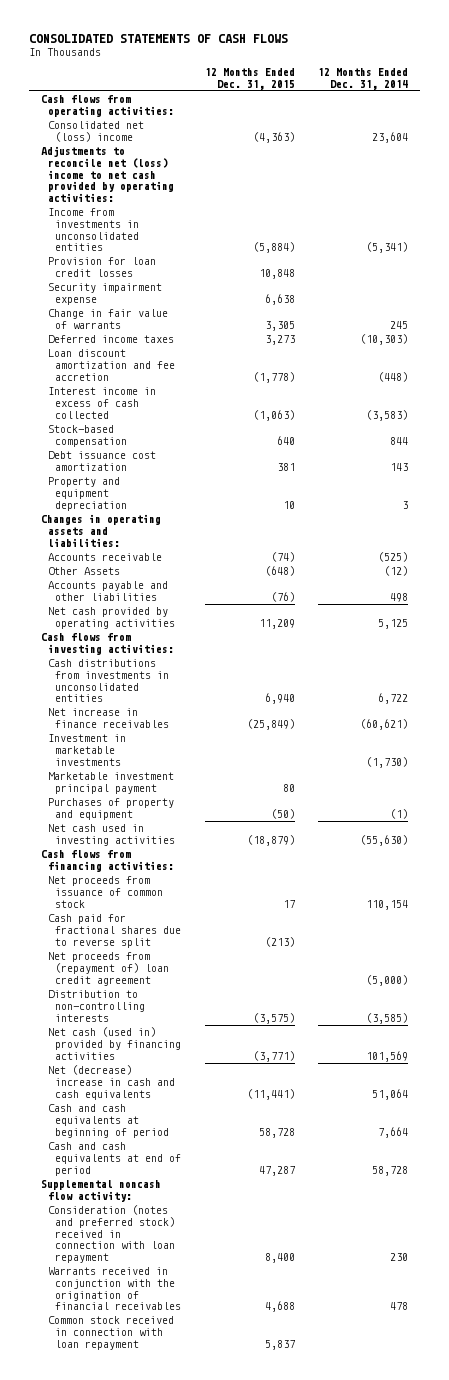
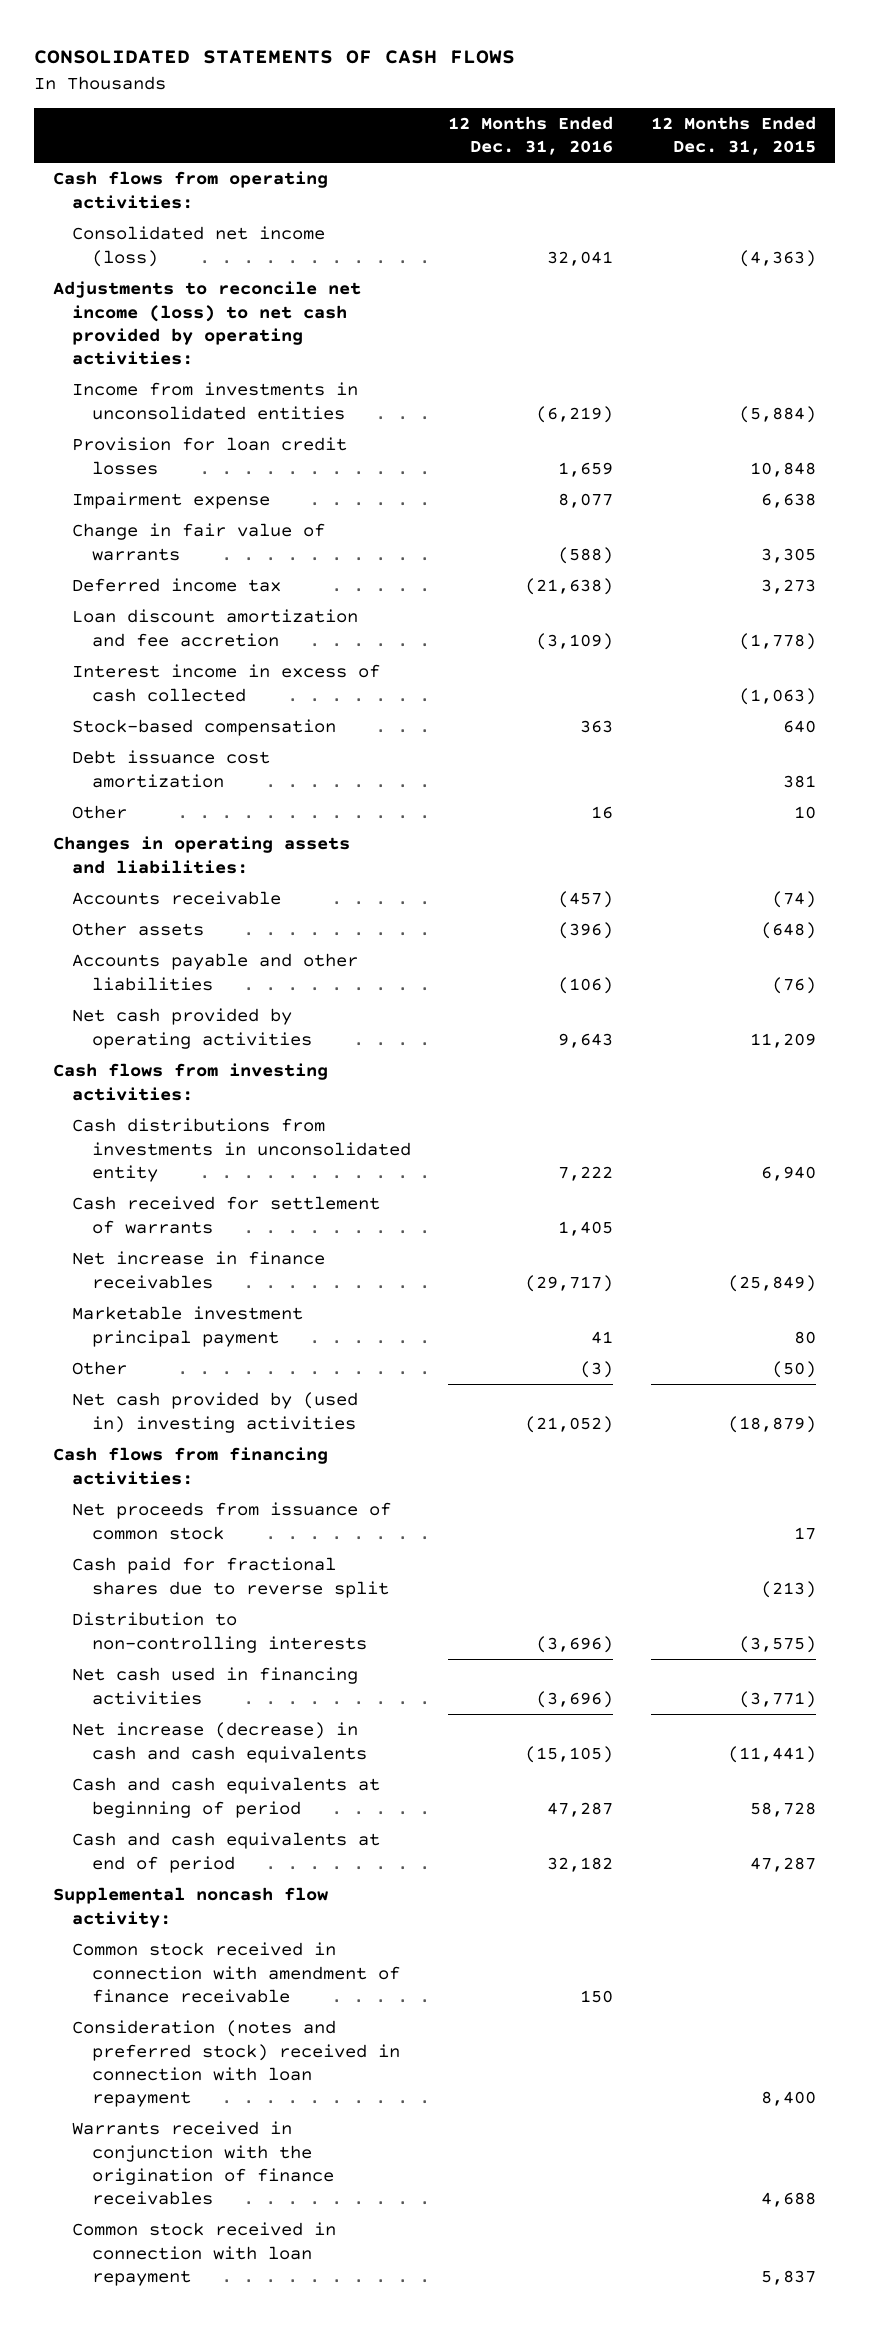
[318,68,409,90] 12 Months Ended Dec. 31, 2014 -> none
none -> [448,115,614,156] 12 Months Ended Dec. 31, 2016
[48,121,145,143] Consolidated net (loss) income -> [72,226,326,267] Consolidated net income (loss)
[41,146,175,203] Adjustments to reconcile net (loss) income to net cash provided by operating activities: -> [53,281,362,366] Adjustments to reconcile net income (loss) to net cash provided by operating activities:
[48,283,163,306] Security impairment expense -> [72,492,271,510] Impairment expense
[48,335,175,344] Deferred income taxes -> [72,578,282,593] Deferred income tax
[48,477,128,511] Property and equipment depreciation -> none
none -> [72,805,128,820] Other
[48,567,121,576] Other Assets -> [72,922,205,937] Other assets
[48,659,170,703] Cash distributions from investments in unconsolidated entities -> [72,1118,411,1182] Cash distributions from investments in unconsolidated entity
none -> [72,1196,381,1234] Cash received for settlement of warrants
[48,734,127,766] Investment in marketable investments -> none
[48,798,175,821] Purchases of property and equipment -> none
none -> [72,1361,128,1376] Other
[48,824,176,847] Net cash used in investing activities -> [72,1392,359,1433] Net cash provided by (used in) investing activities
[48,952,170,986] Net proceeds from (repayment of) loan credit agreement -> none
[48,1027,182,1060] Net cash (used in) provided by financing activities -> [72,1667,359,1705] Net cash used in financing activities
[48,1065,176,1100] Net (decrease) increase in cash and cash equivalents -> [72,1722,367,1763] Net increase (decrease) in cash and cash equivalents
none -> [72,1942,400,2003] Common stock received in connection with amendment of finance receivable
[48,1267,182,1311] Warrants received in conjunction with the origination of financial receivables -> [72,2121,334,2206] Warrants received in conjunction with the origination of finance receivables

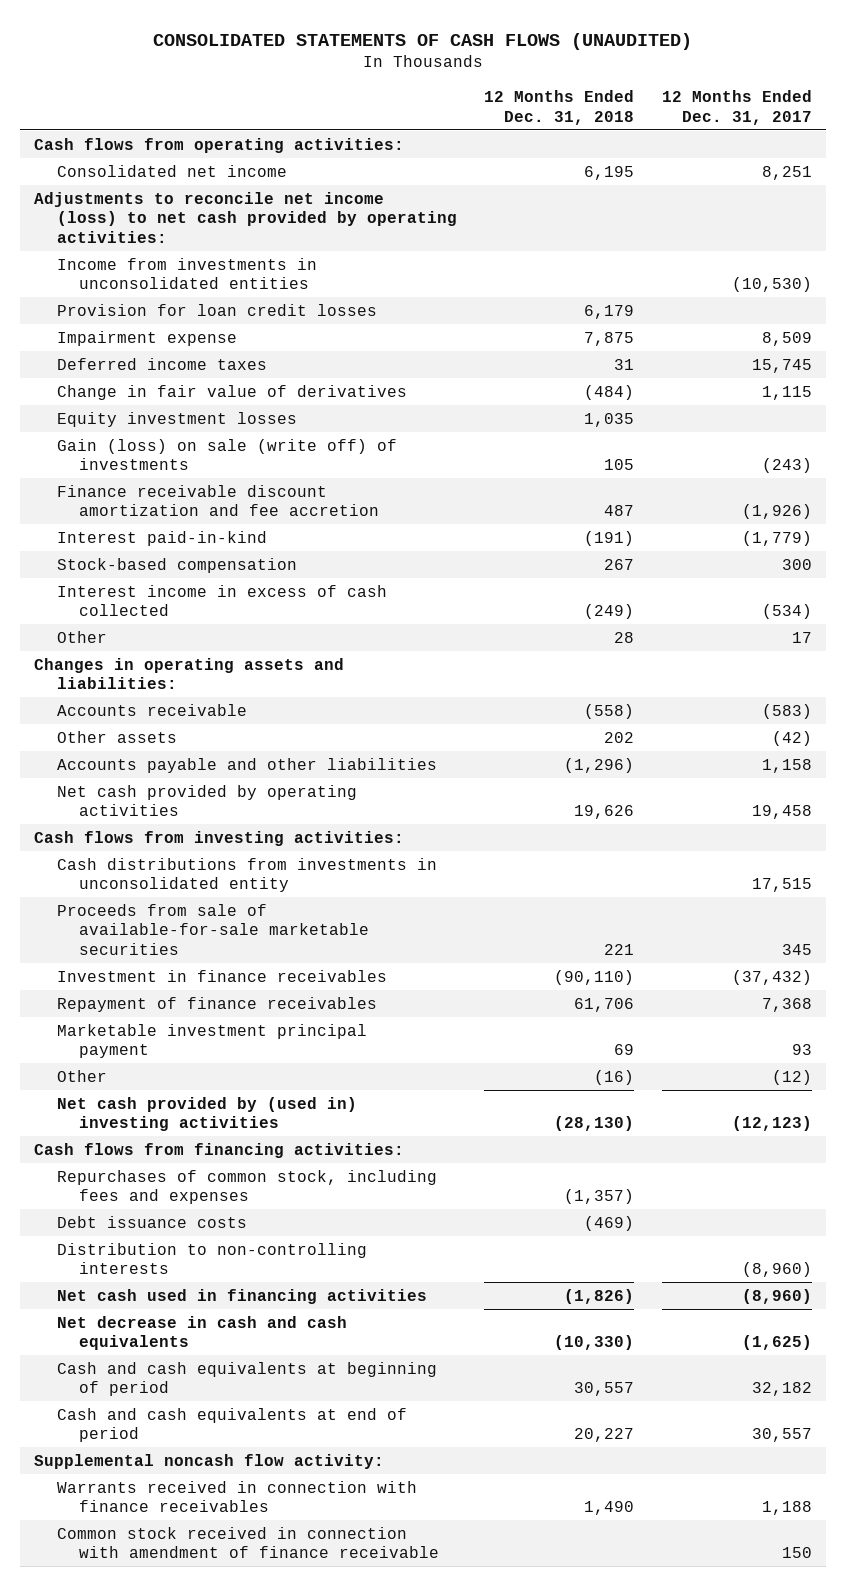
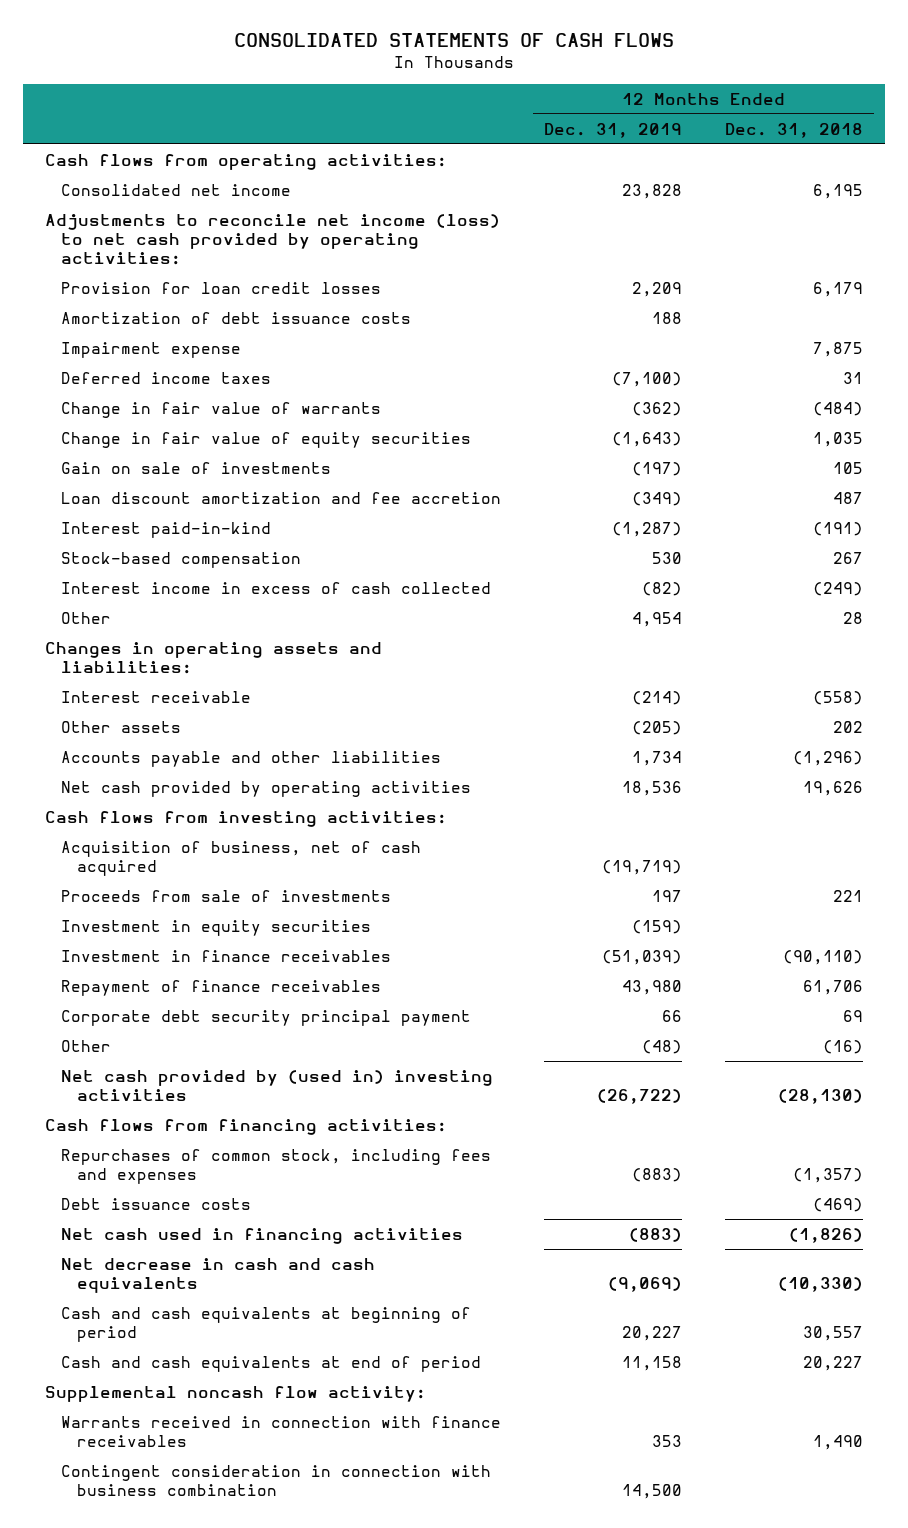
[153,32,693,50] CONSOLIDATED STATEMENTS OF CASH FLOWS (UNAUDITED) -> [233,33,674,48] CONSOLIDATED STATEMENTS OF CASH FLOWS
[662,90,813,125] 12 Months Ended Dec. 31, 2017 -> none
none -> [544,122,683,138] Dec. 31, 2019
[56,257,317,290] Income from investments in unconsolidated entities -> none
none -> [61,311,412,324] Amortization of debt issuance costs
[56,384,407,400] Change in fair value of derivatives -> [61,401,382,418] Change in fair value of warrants
[56,411,297,427] Equity investment losses -> [61,431,472,448] Change in fair value of equity securities
[56,438,397,471] Gain (loss) on sale (write off) of investments -> [61,461,332,474] Gain on sale of investments
[56,484,380,517] Finance receivable discount amortization and fee accretion -> [61,491,502,504] Loan discount amortization and fee accretion
[56,703,247,716] Accounts receivable -> [61,690,252,703] Interest receivable
[56,857,437,893] Cash distributions from investments in unconsolidated entity -> none
none -> [61,840,422,876] Acquisition of business, net of cash acquired
[56,903,370,955] Proceeds from sale of available-for-sale marketable securities -> [61,889,392,902] Proceeds from sale of investments
none -> [61,919,372,936] Investment in equity securities
[56,1023,367,1059] Marketable investment principal payment -> [61,1009,472,1026] Corporate debt security principal payment
[56,1242,367,1275] Distribution to non-controlling interests -> none
[56,1526,440,1559] Common stock received in connection with amendment of finance receivable -> none
none -> [61,1464,492,1496] Contingent consideration in connection with business combination

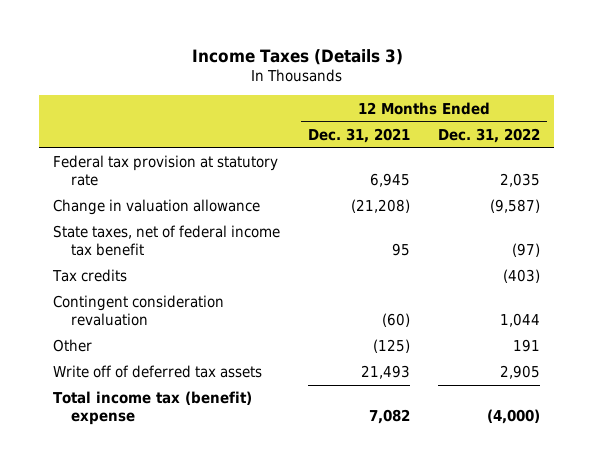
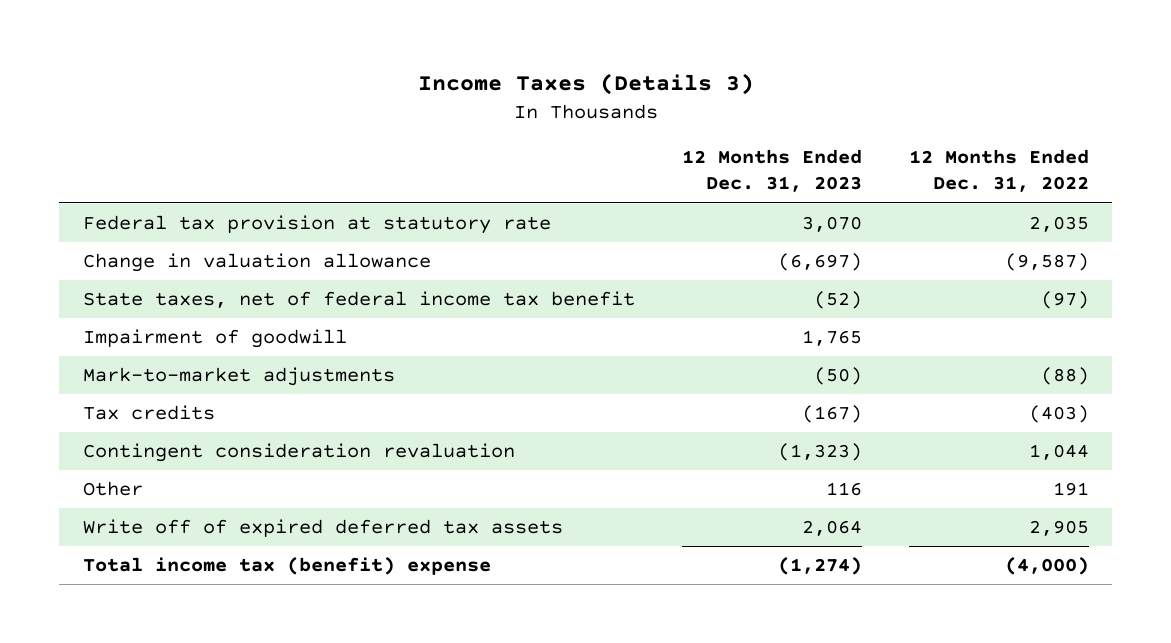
[308,128,411,144] Dec. 31, 2021 -> none
none -> [681,149,862,193] 12 Months Ended Dec. 31, 2023
none -> [82,329,347,349] Impairment of goodwill
none -> [82,367,395,387] Mark-to-market adjustments
[53,365,263,379] Write off of deferred tax assets -> [82,519,563,538] Write off of expired deferred tax assets

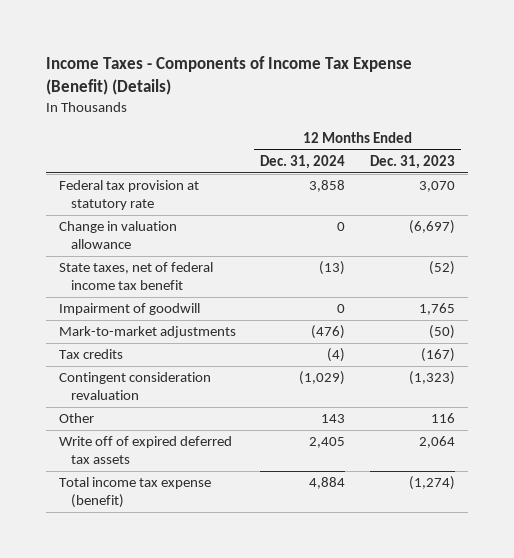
[417,73,754,96] Income Taxes (Details 3) -> [46,55,413,95] Income Taxes - Components of Income Tax Expense (Benefit) (Details)
[908,149,1089,193] 12 Months Ended Dec. 31, 2022 -> none
none -> [260,155,346,170] Dec. 31, 2024
[82,557,491,576] Total income tax (benefit) expense -> [58,477,211,508] Total income tax expense (benefit)

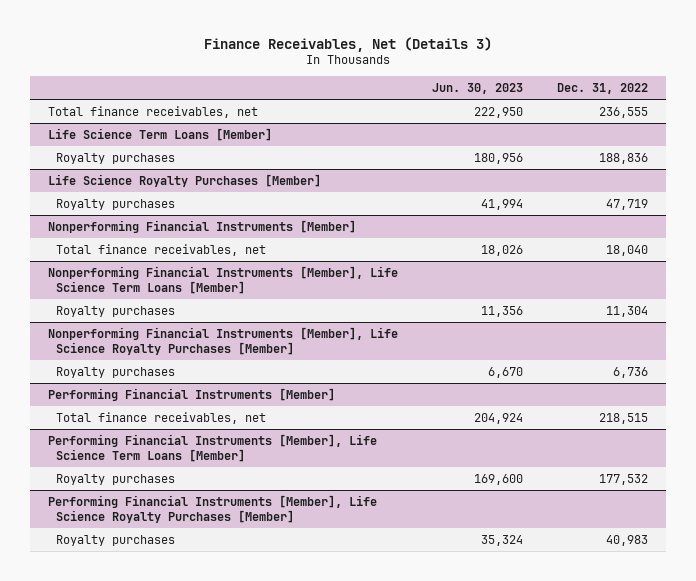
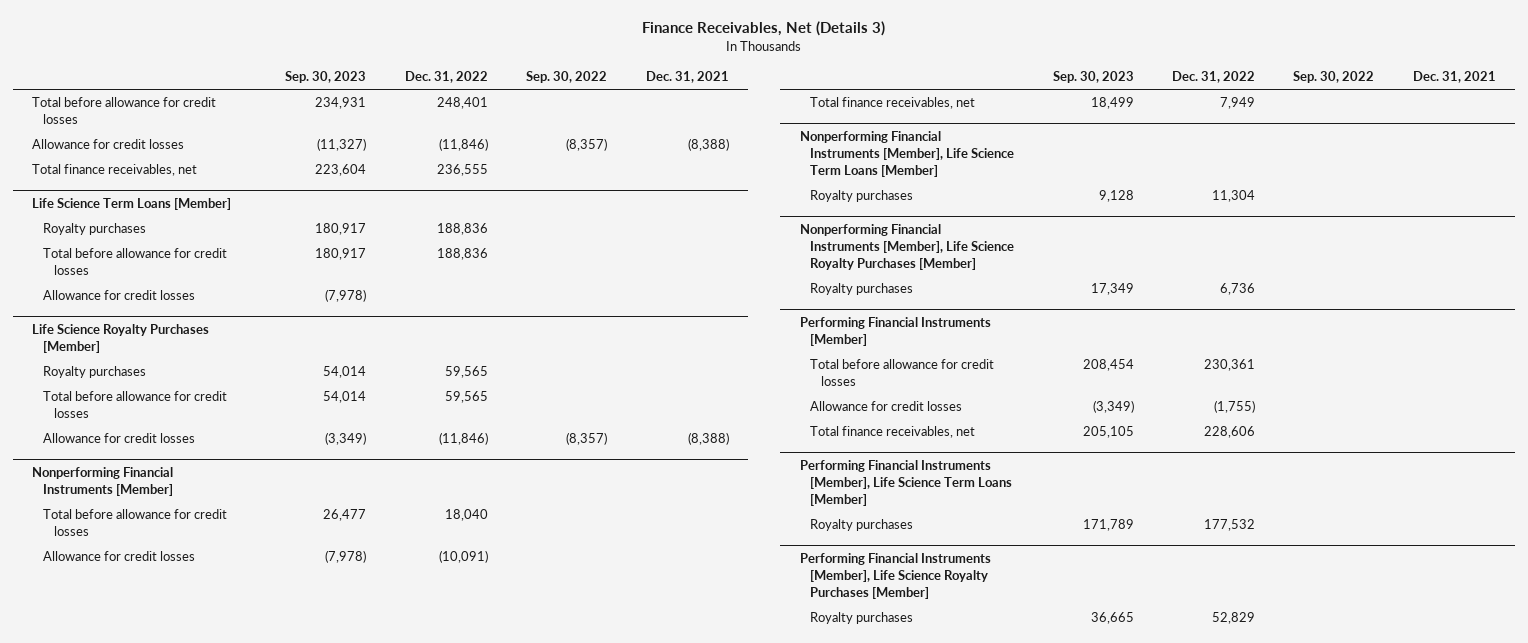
[431,82,523,94] Jun. 30, 2023 -> none
none -> [285,71,367,84] Sep. 30, 2023
none -> [526,71,608,84] Sep. 30, 2022
none -> [645,71,729,84] Dec. 31, 2021
none -> [32,97,217,125] Total before allowance for credit losses
none -> [32,139,185,150] Allowance for credit losses
none -> [43,248,228,276] Total before allowance for credit losses
none -> [43,290,196,301] Allowance for credit losses
[606,198,649,210] 47,719 -> [444,366,488,379] 59,565
none -> [43,391,228,419] Total before allowance for credit losses
none -> [43,433,196,444] Allowance for credit losses
none -> [43,509,228,537] Total before allowance for credit losses
none -> [43,551,196,562] Allowance for credit losses
[606,244,649,256] 18,040 -> [1219,97,1255,110] 7,949
none -> [810,359,995,387] Total before allowance for credit losses
none -> [810,401,963,412] Allowance for credit losses
[599,412,649,424] 218,515 -> [1203,426,1255,439] 228,606
[606,534,649,546] 40,983 -> [1211,612,1255,625] 52,829

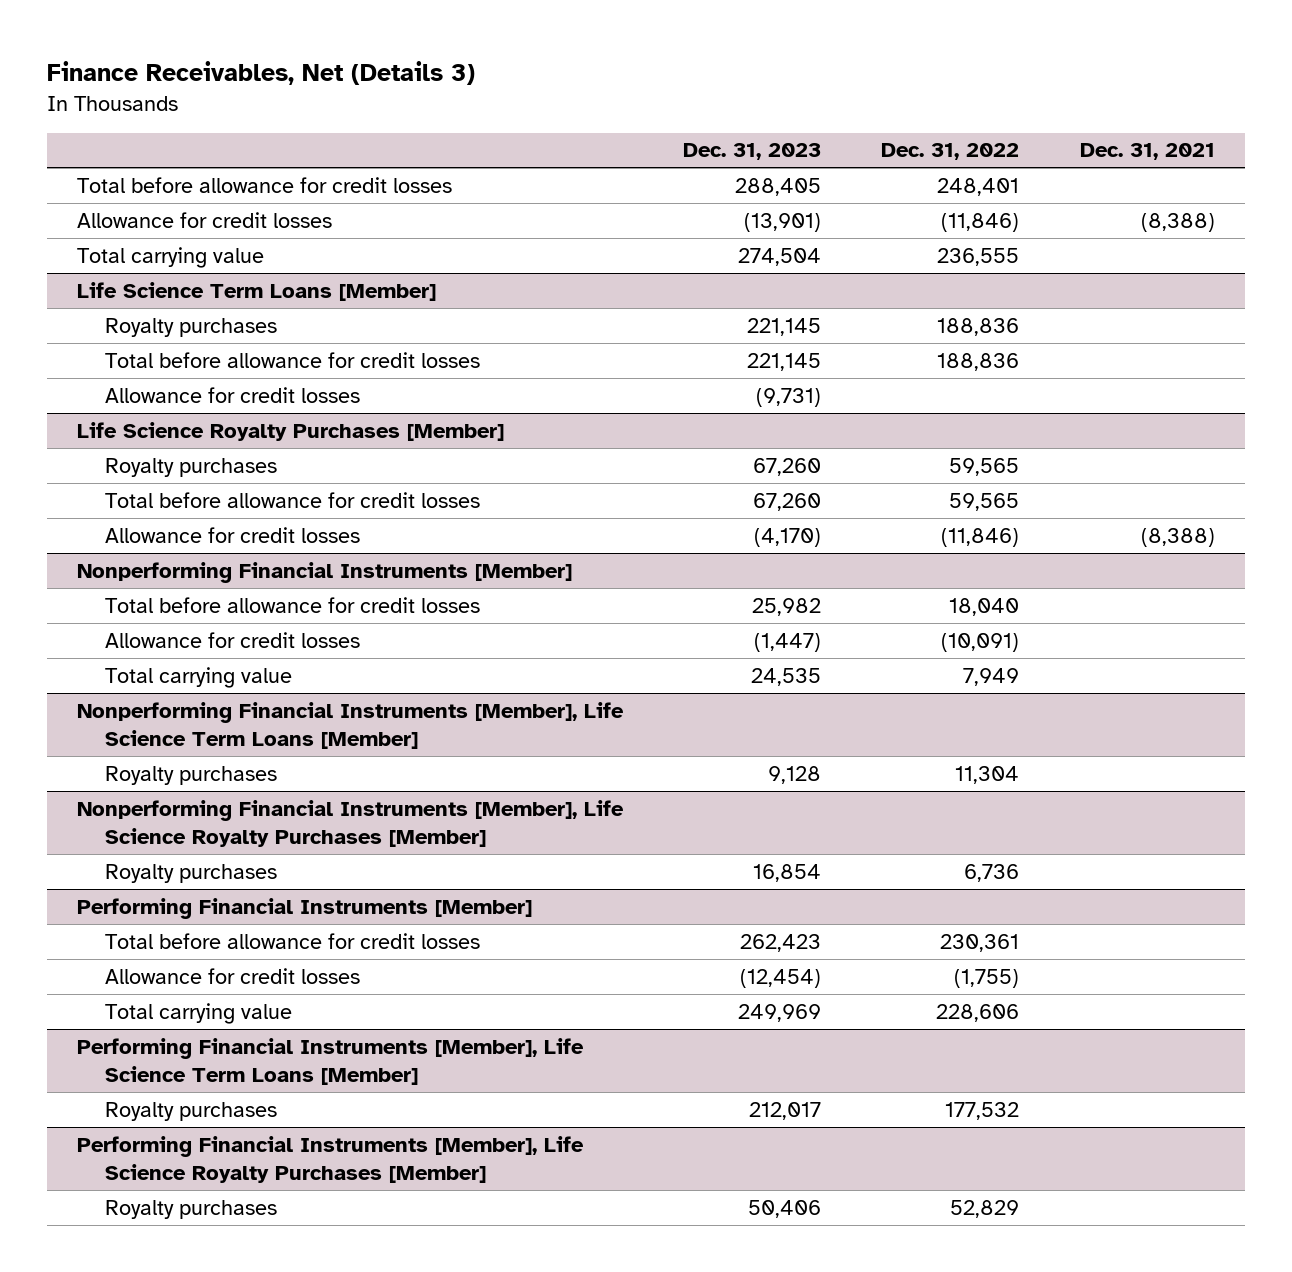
[285,71,367,84] Sep. 30, 2023 -> none
[526,71,608,84] Sep. 30, 2022 -> none
none -> [683,143,822,161] Dec. 31, 2023
[32,164,198,177] Total finance receivables, net -> [77,246,265,268] Total carrying value
[810,97,976,110] Total finance receivables, net -> [104,666,292,688] Total carrying value
[810,426,976,439] Total finance receivables, net -> [104,1002,292,1024] Total carrying value

